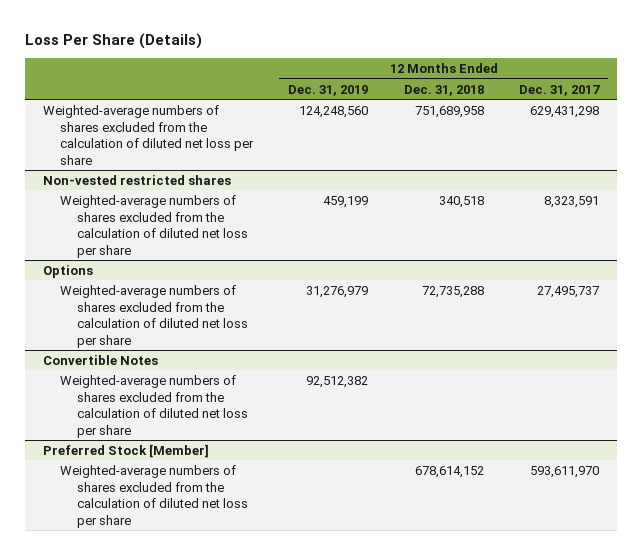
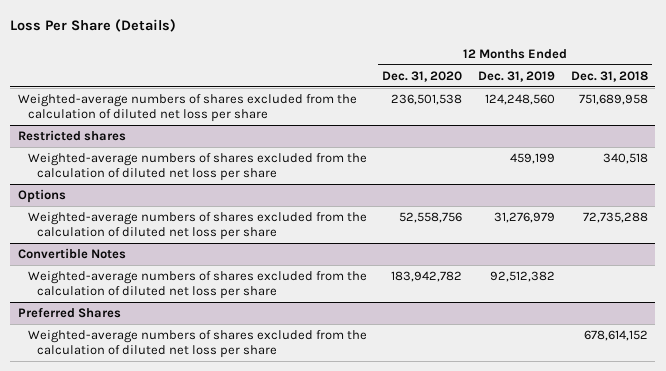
[518,84,600,96] Dec. 31, 2017 -> none
none -> [382,70,463,82] Dec. 31, 2020
[42,174,231,185] Non-vested restricted shares -> [18,129,127,141] Restricted shares
[42,443,209,458] Preferred Stock [Member] -> [18,306,122,318] Preferred Shares

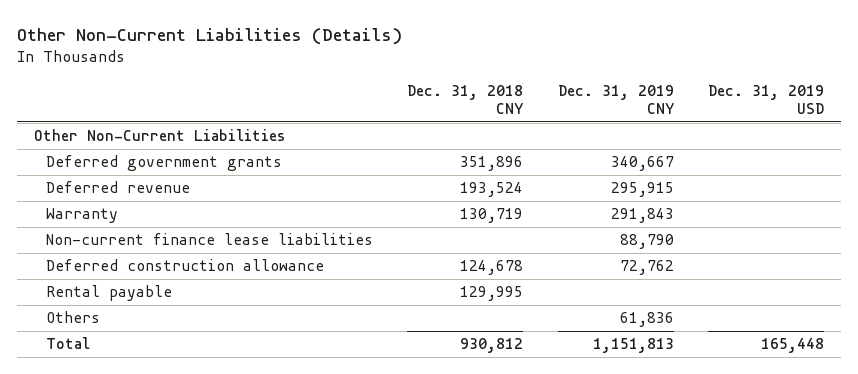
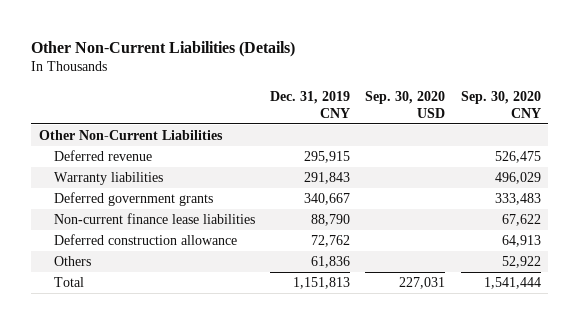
[407,84,525,115] Dec. 31, 2018 CNY -> none
[707,84,824,115] Dec. 31, 2019 USD -> none
none -> [365,90,446,118] Sep. 30, 2020 USD
none -> [460,90,541,118] Sep. 30, 2020 CNY
[46,208,119,224] Warranty -> [54,172,164,186] Warranty liabilities
[46,155,283,172] Deferred government grants -> [54,192,214,207] Deferred government grants
[46,285,173,302] Rental payable -> none

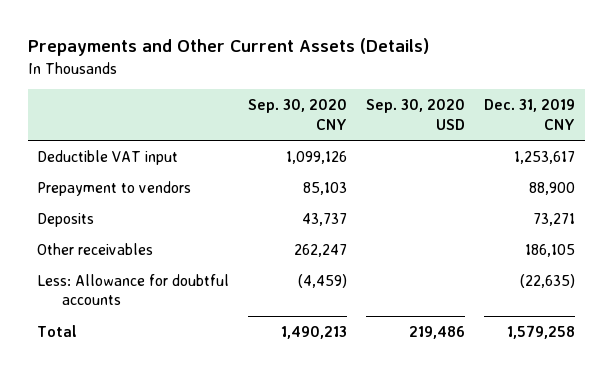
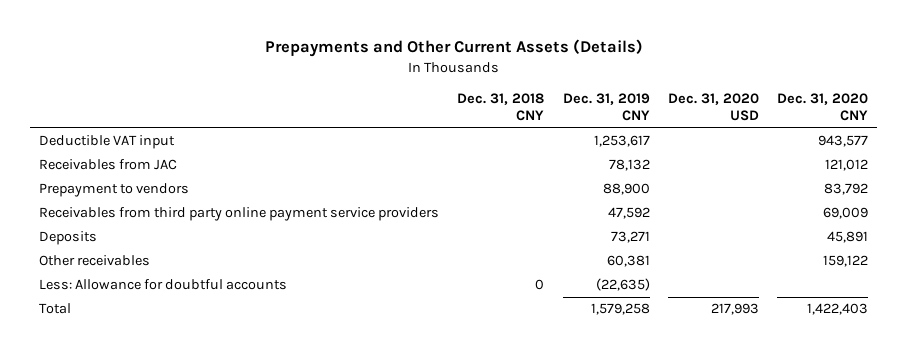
[248,99,348,130] Sep. 30, 2020 CNY -> none
[366,99,466,130] Sep. 30, 2020 USD -> none
none -> [457,93,545,122] Dec. 31, 2018 CNY
none -> [668,93,760,122] Dec. 31, 2020 USD
none -> [777,93,869,122] Dec. 31, 2020 CNY
none -> [39,159,178,171] Receivables from JAC
none -> [39,207,440,222] Receivables from third party online payment service providers
[525,244,576,258] 186,105 -> [606,255,650,268] 60,381

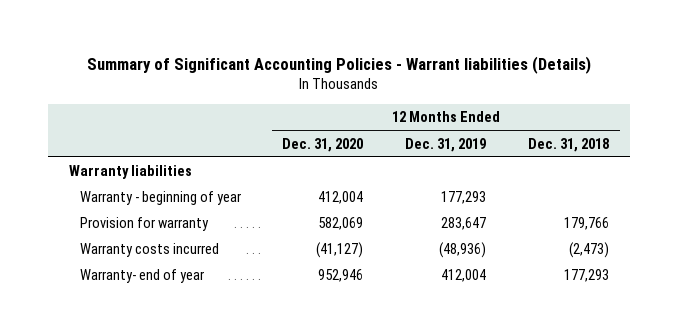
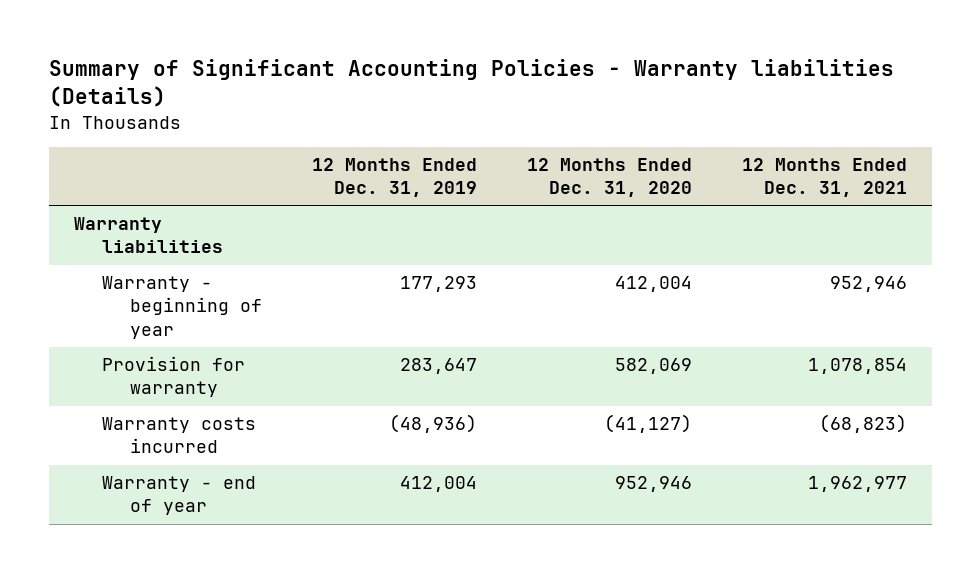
[86,55,591,74] Summary of Significant Accounting Policies - Warrant liabilities (Details) -> [48,59,894,108] Summary of Significant Accounting Policies - Warranty liabilities (Details)
[528,137,610,152] Dec. 31, 2018 -> none
none -> [741,158,907,198] 12 Months Ended Dec. 31, 2021
[79,269,204,284] Warranty- end of year -> [101,476,256,516] Warranty - end of year

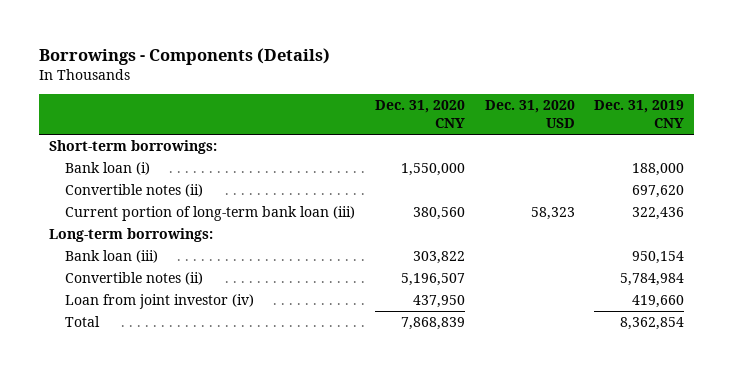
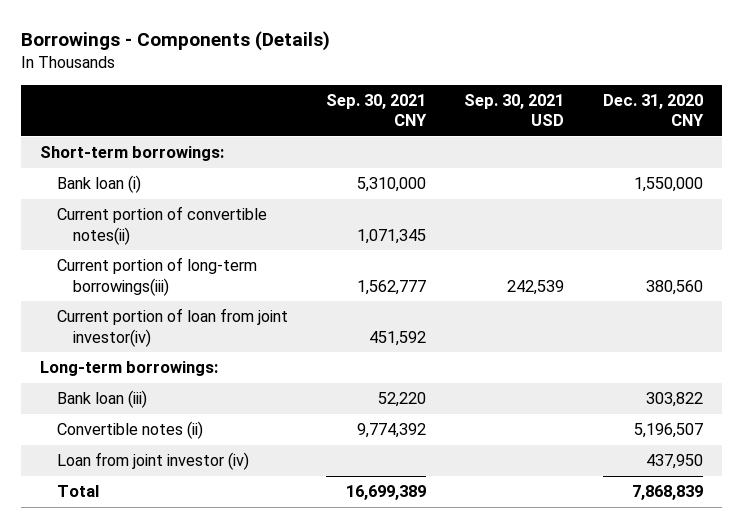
[484,100,575,129] Dec. 31, 2020 USD -> none
[594,100,685,129] Dec. 31, 2019 CNY -> none
none -> [326,93,428,127] Sep. 30, 2021 CNY
none -> [464,93,565,127] Sep. 30, 2021 USD
[65,184,204,198] Convertible notes (ii) -> [56,206,267,245] Current portion of convertible notes(ii)
[65,206,356,222] Current portion of long-term bank loan (iii) -> [56,257,257,296] Current portion of long-term borrowings(iii)
none -> [56,308,288,347] Current portion of loan from joint investor(iv)

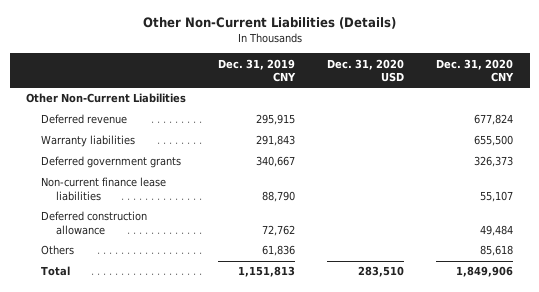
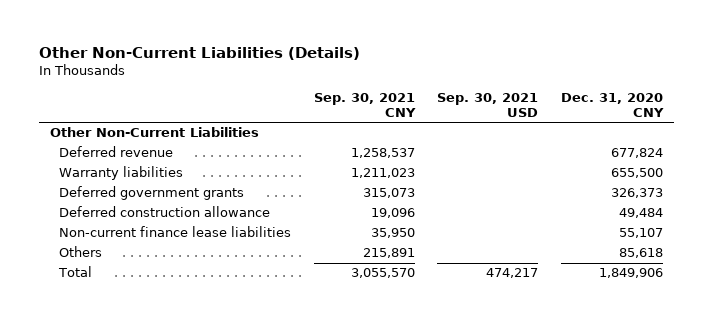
[218,58,297,83] Dec. 31, 2019 CNY -> none
[327,58,405,83] Dec. 31, 2020 USD -> none
none -> [313,92,416,117] Sep. 30, 2021 CNY
none -> [437,92,539,117] Sep. 30, 2021 USD
[41,177,167,201] Non-current finance lease liabilities -> [59,226,292,238] Non-current finance lease liabilities

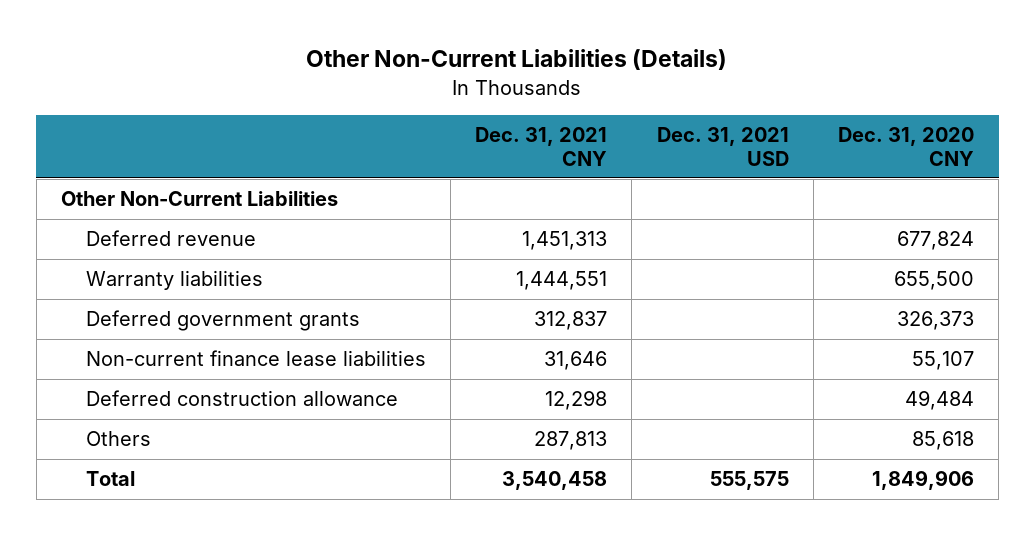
[313,92,416,117] Sep. 30, 2021 CNY -> none
[437,92,539,117] Sep. 30, 2021 USD -> none
none -> [475,126,608,166] Dec. 31, 2021 CNY
none -> [656,126,789,166] Dec. 31, 2021 USD
[59,206,271,218] Deferred construction allowance -> [85,390,398,407] Deferred construction allowance

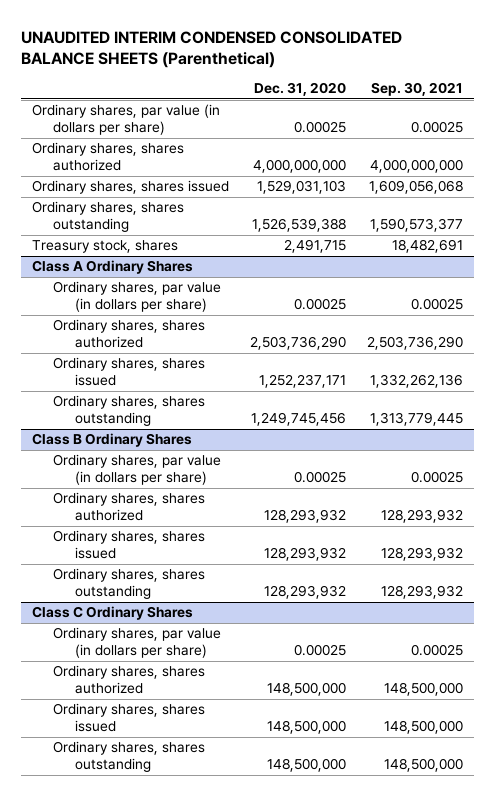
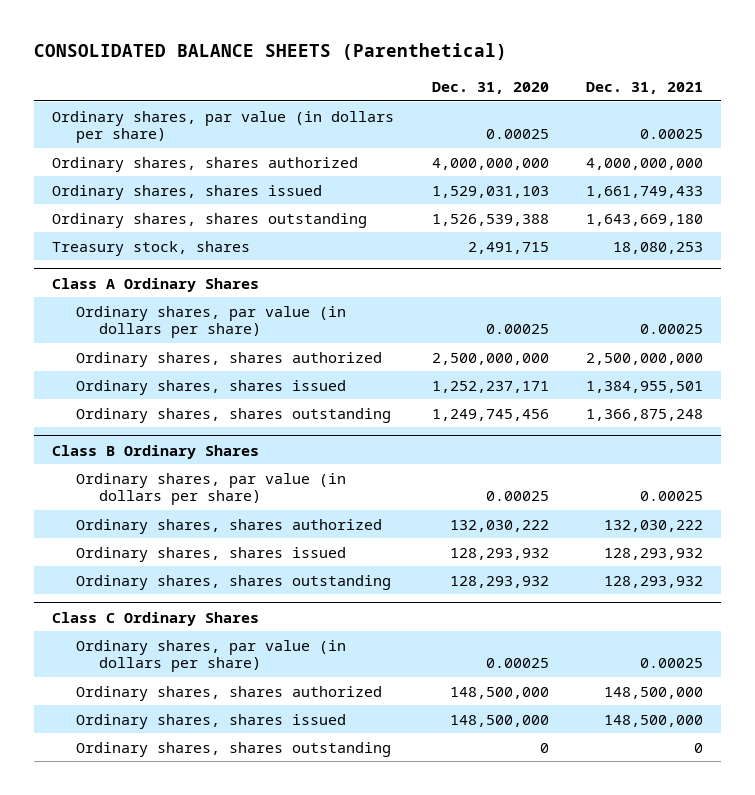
[21,30,403,69] UNAUDITED INTERIM CONDENSED CONSOLIDATED BALANCE SHEETS (Parenthetical) -> [33,43,507,61] CONSOLIDATED BALANCE SHEETS (Parenthetical)
[371,82,464,97] Sep. 30, 2021 -> none
none -> [585,81,703,94] Dec. 31, 2021
[249,336,346,351] 2,503,736,290 -> [431,352,549,365] 2,500,000,000
[263,509,346,524] 128,293,932 -> [449,519,549,532] 132,030,222
[266,758,346,773] 148,500,000 -> [539,742,549,753] 0

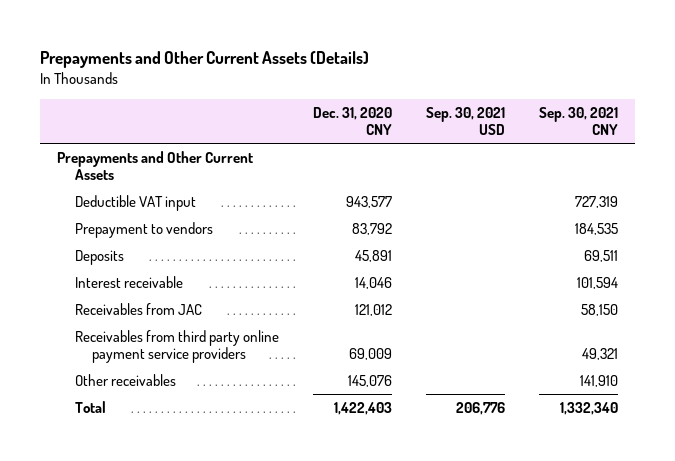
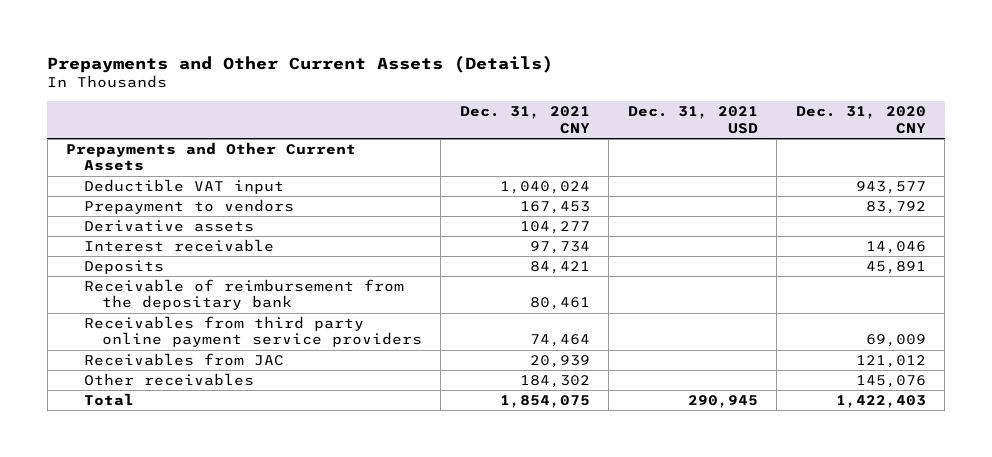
[425,106,505,136] Sep. 30, 2021 USD -> none
[538,106,618,136] Sep. 30, 2021 CNY -> none
none -> [459,106,590,134] Dec. 31, 2021 CNY
none -> [627,106,758,134] Dec. 31, 2021 USD
none -> [83,220,254,233] Derivative assets
[74,249,124,265] Deposits -> [83,260,164,275] Deposits
none -> [83,279,404,311] Receivable of reimbursement from the depositary bank
[74,302,202,315] Receivables from JAC -> [83,353,284,367] Receivables from JAC

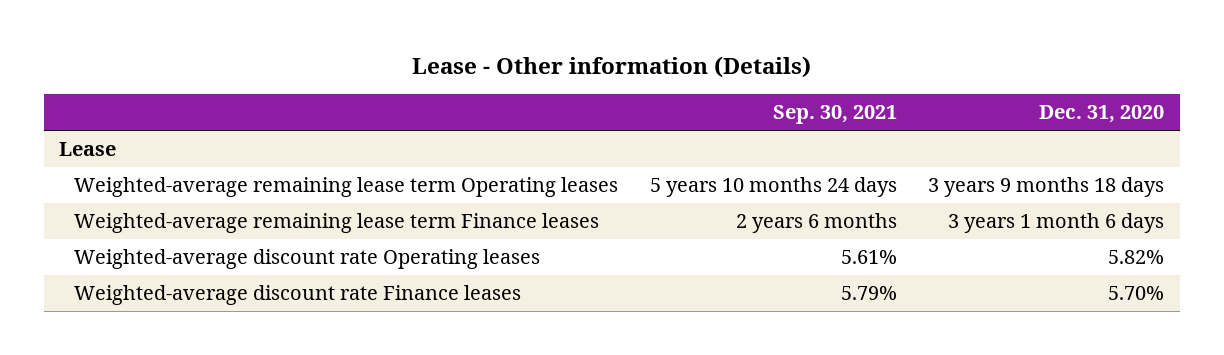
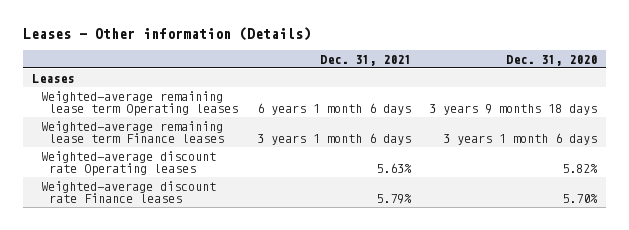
[411,56,811,79] Lease - Other information (Details) -> [22,27,311,42] Leases - Other information (Details)
[772,105,897,125] Sep. 30, 2021 -> none
none -> [319,54,411,66] Dec. 31, 2021
[59,142,117,157] Lease -> [31,73,74,83] Leases

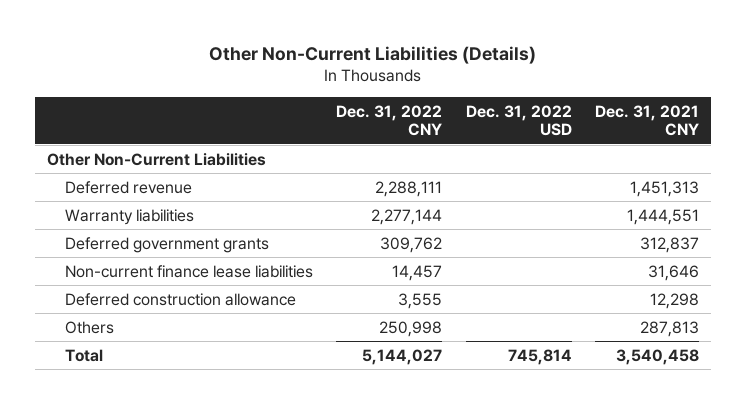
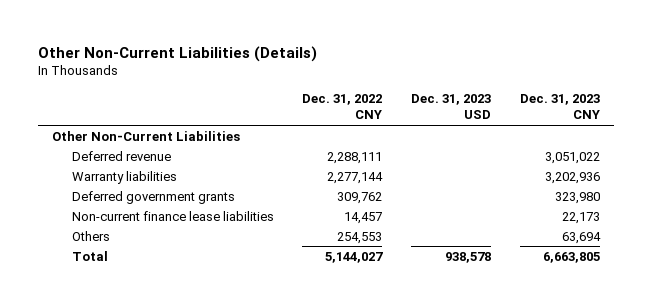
[465,104,572,137] Dec. 31, 2022 USD -> none
[595,104,700,137] Dec. 31, 2021 CNY -> none
none -> [410,93,491,120] Dec. 31, 2023 USD
none -> [519,93,600,120] Dec. 31, 2023 CNY
[64,292,296,306] Deferred construction allowance -> none
[379,320,443,337] 250,998 -> [337,231,383,244] 254,553

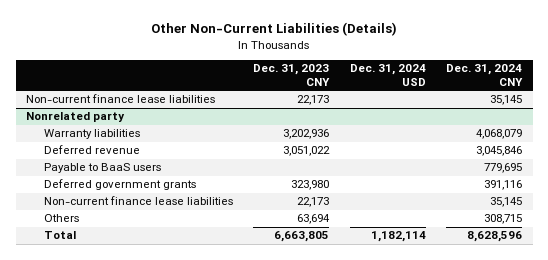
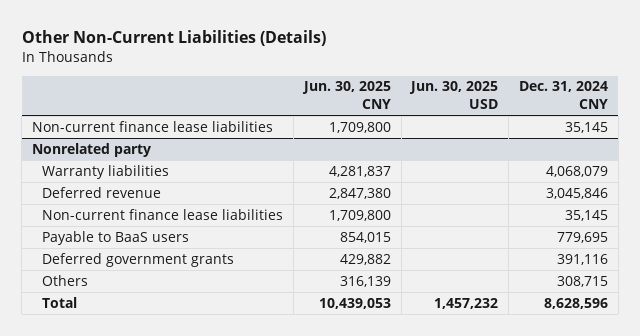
[253,64,331,87] Dec. 31, 2023 CNY -> none
[349,64,426,87] Dec. 31, 2024 USD -> none
none -> [301,81,391,110] Jun. 30, 2025 CNY
none -> [409,81,499,110] Jun. 30, 2025 USD
[43,196,233,206] Non-current finance lease liabilities -> [42,208,284,220] Non-current finance lease liabilities

